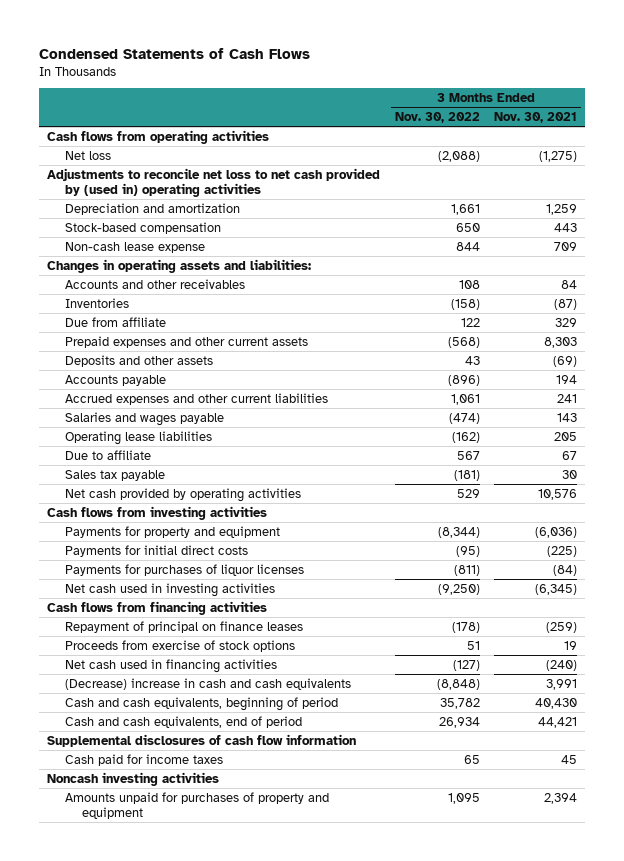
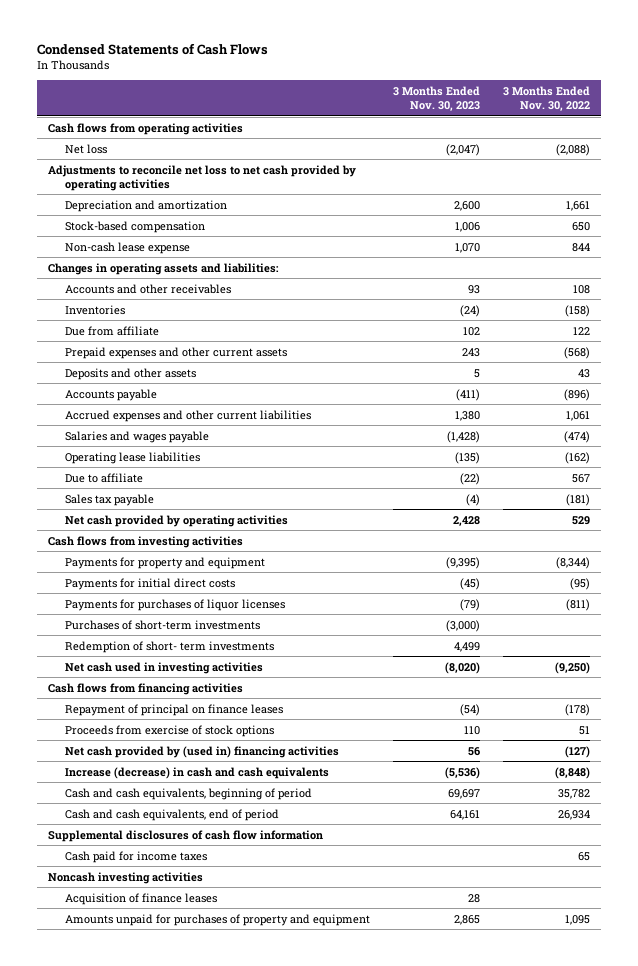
[494,111,578,123] Nov. 30, 2021 -> none
none -> [393,86,481,112] 3 Months Ended Nov. 30, 2023
[46,167,380,197] Adjustments to reconcile net loss to net cash provided by (used in) operating activities -> [48,164,357,191] Adjustments to reconcile net loss to net cash provided by operating activities
none -> [65,619,261,630] Purchases of short-term investments
none -> [65,640,275,653] Redemption of short- term investments
[64,658,277,673] Net cash used in financing activities -> [65,745,340,758] Net cash provided by (used in) financing activities
[64,677,351,690] (Decrease) increase in cash and cash equivalents -> [65,766,330,779] Increase (decrease) in cash and cash equivalents
none -> [65,892,218,905] Acquisition of finance leases

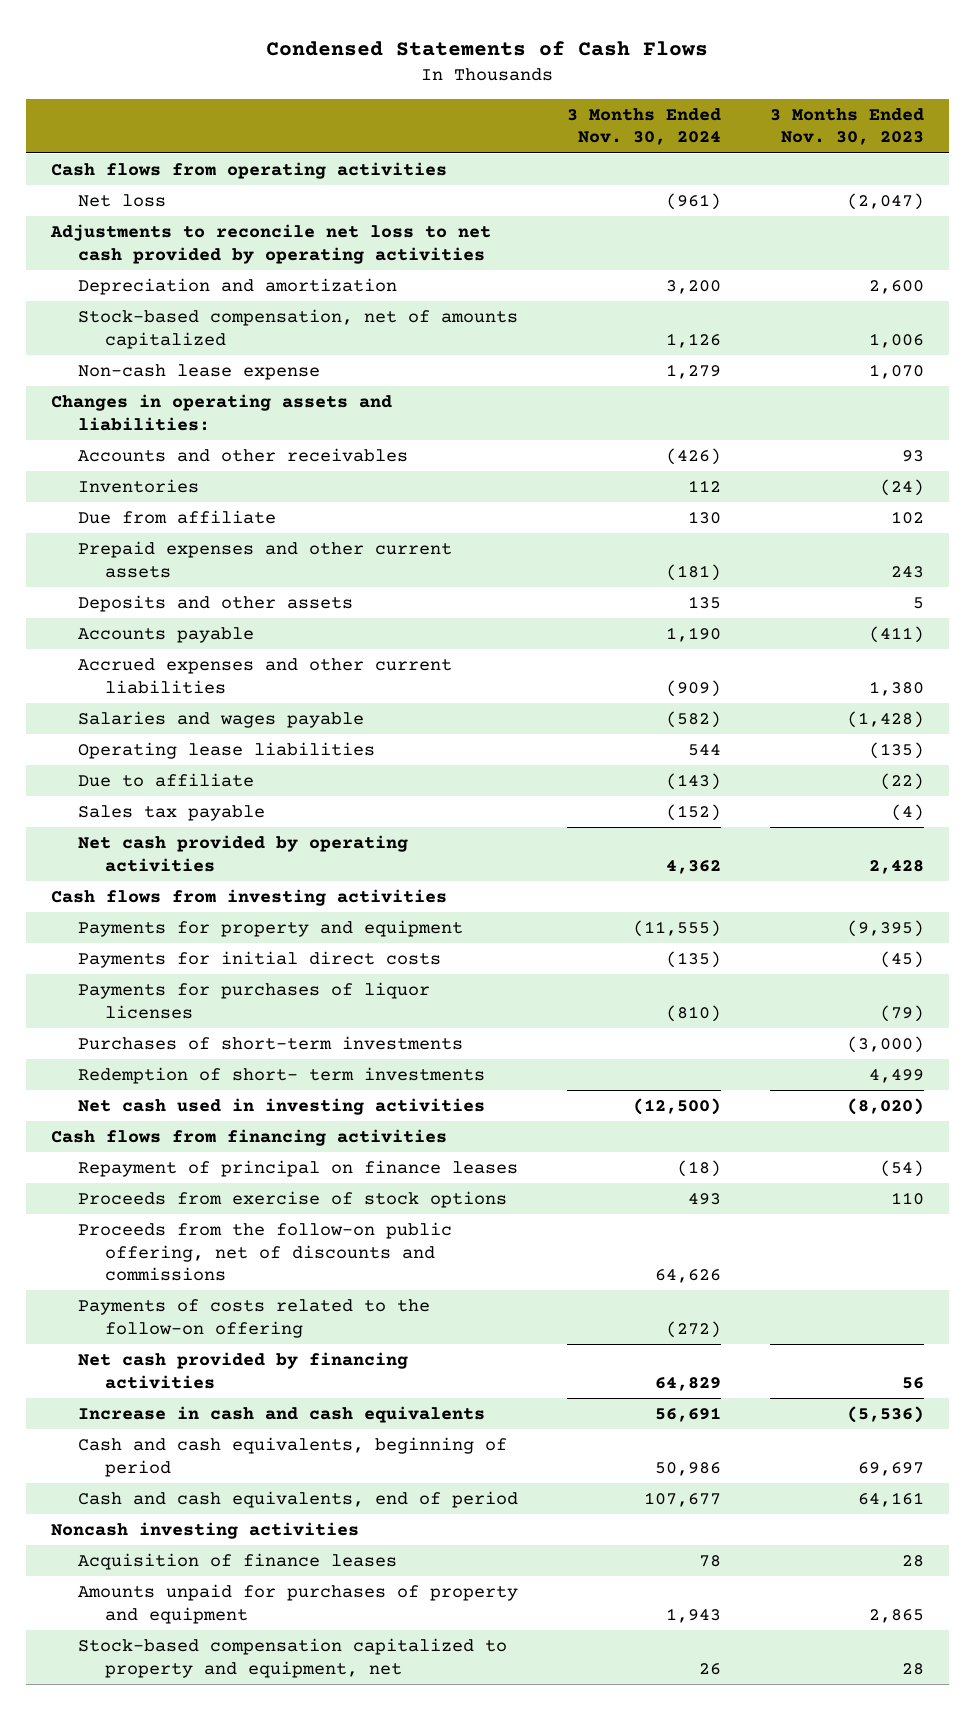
[502,86,590,112] 3 Months Ended Nov. 30, 2022 -> none
none -> [567,107,722,146] 3 Months Ended Nov. 30, 2024
[65,220,206,233] Stock-based compensation -> [77,309,518,349] Stock-based compensation, net of amounts capitalized
none -> [77,1222,452,1281] Proceeds from the follow-on public offering, net of discounts and commissions
none -> [77,1299,430,1338] Payments of costs related to the follow-on offering
[65,745,340,758] Net cash provided by (used in) financing activities -> [77,1352,408,1389] Net cash provided by financing activities
[65,766,330,779] Increase (decrease) in cash and cash equivalents -> [77,1406,485,1424] Increase in cash and cash equivalents
[48,829,324,842] Supplemental disclosures of cash flow information -> none
[65,850,208,863] Cash paid for income taxes -> none
none -> [77,1638,507,1678] Stock-based compensation capitalized to property and equipment, net

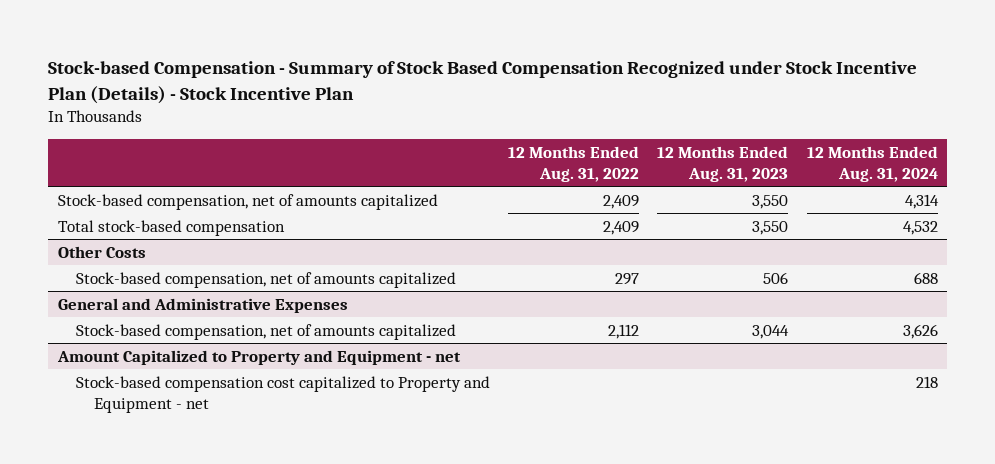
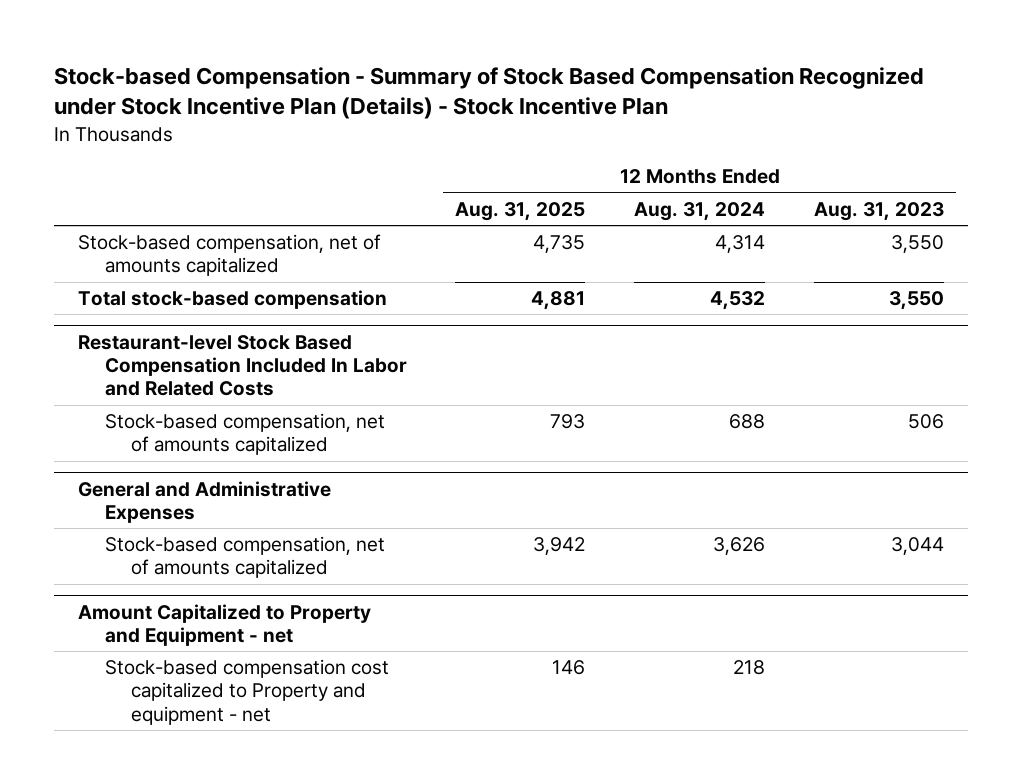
[508,145,640,182] 12 Months Ended Aug. 31, 2022 -> none
none -> [455,201,586,221] Aug. 31, 2025
[57,245,146,258] Other Costs -> [78,334,407,397] Restaurant-level Stock Based Compensation Included In Labor and Related Costs
[75,375,490,413] Stock-based compensation cost capitalized to Property and Equipment - net -> [104,659,389,725] Stock-based compensation cost capitalized to Property and equipment - net

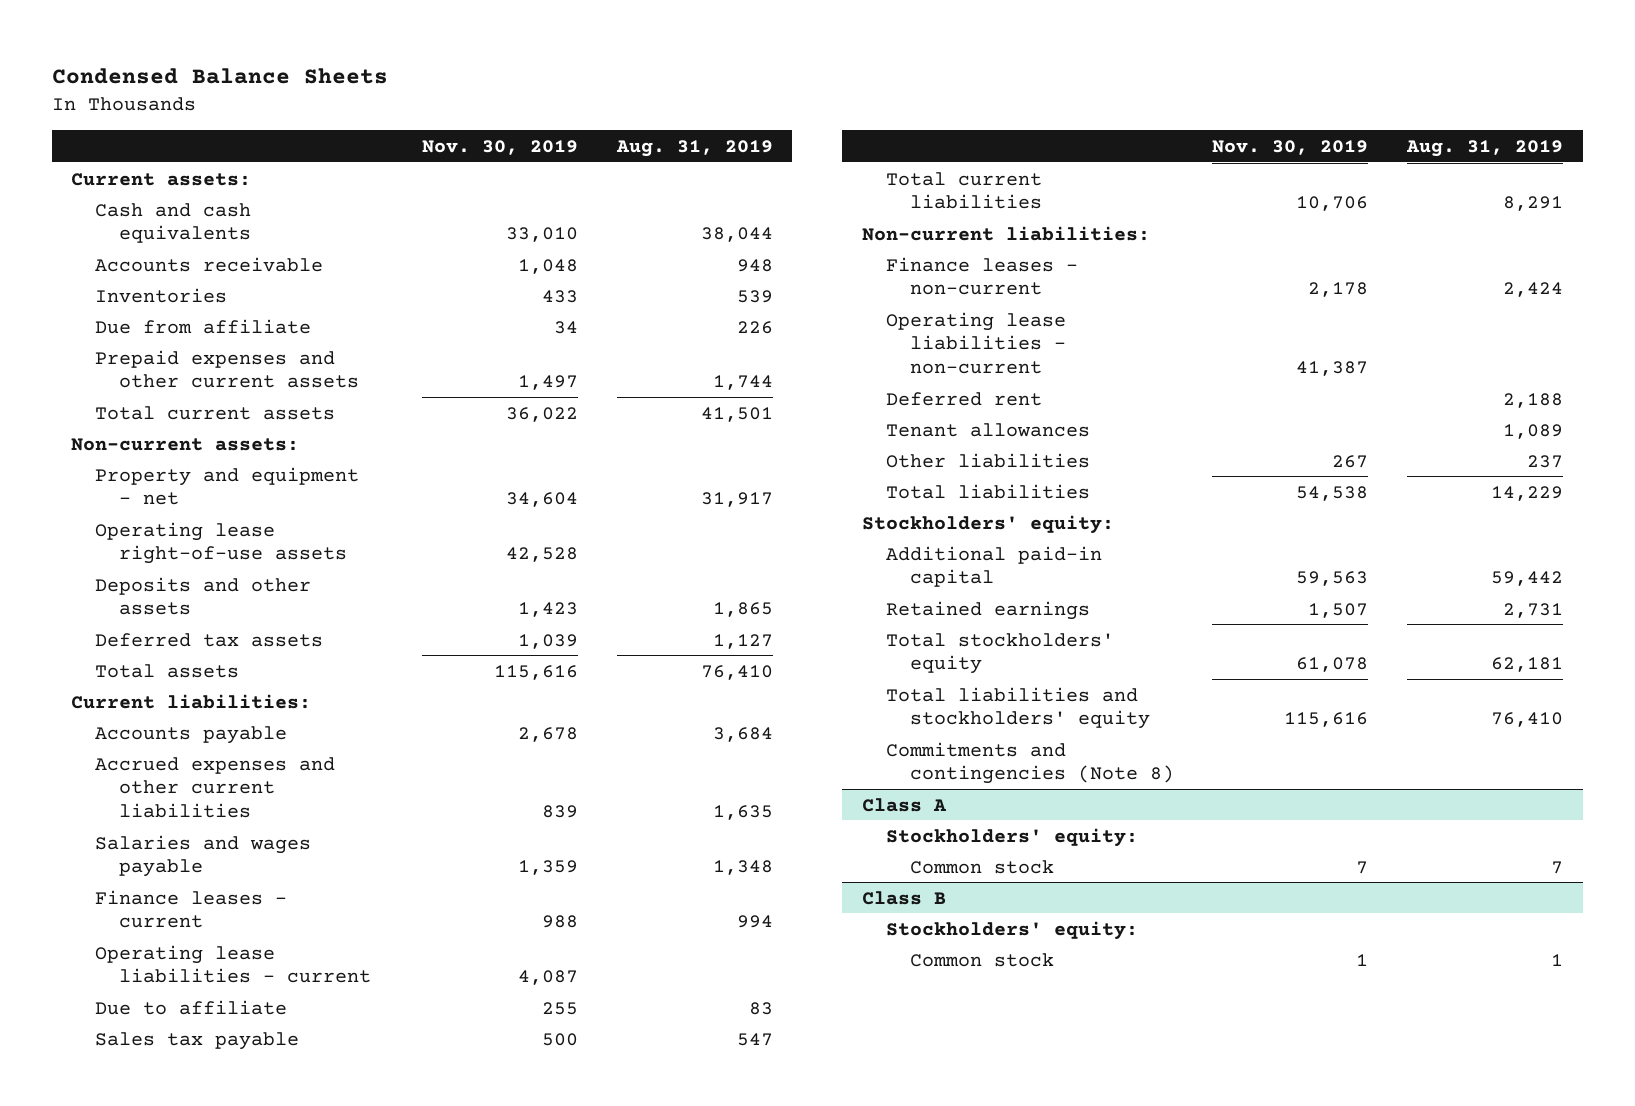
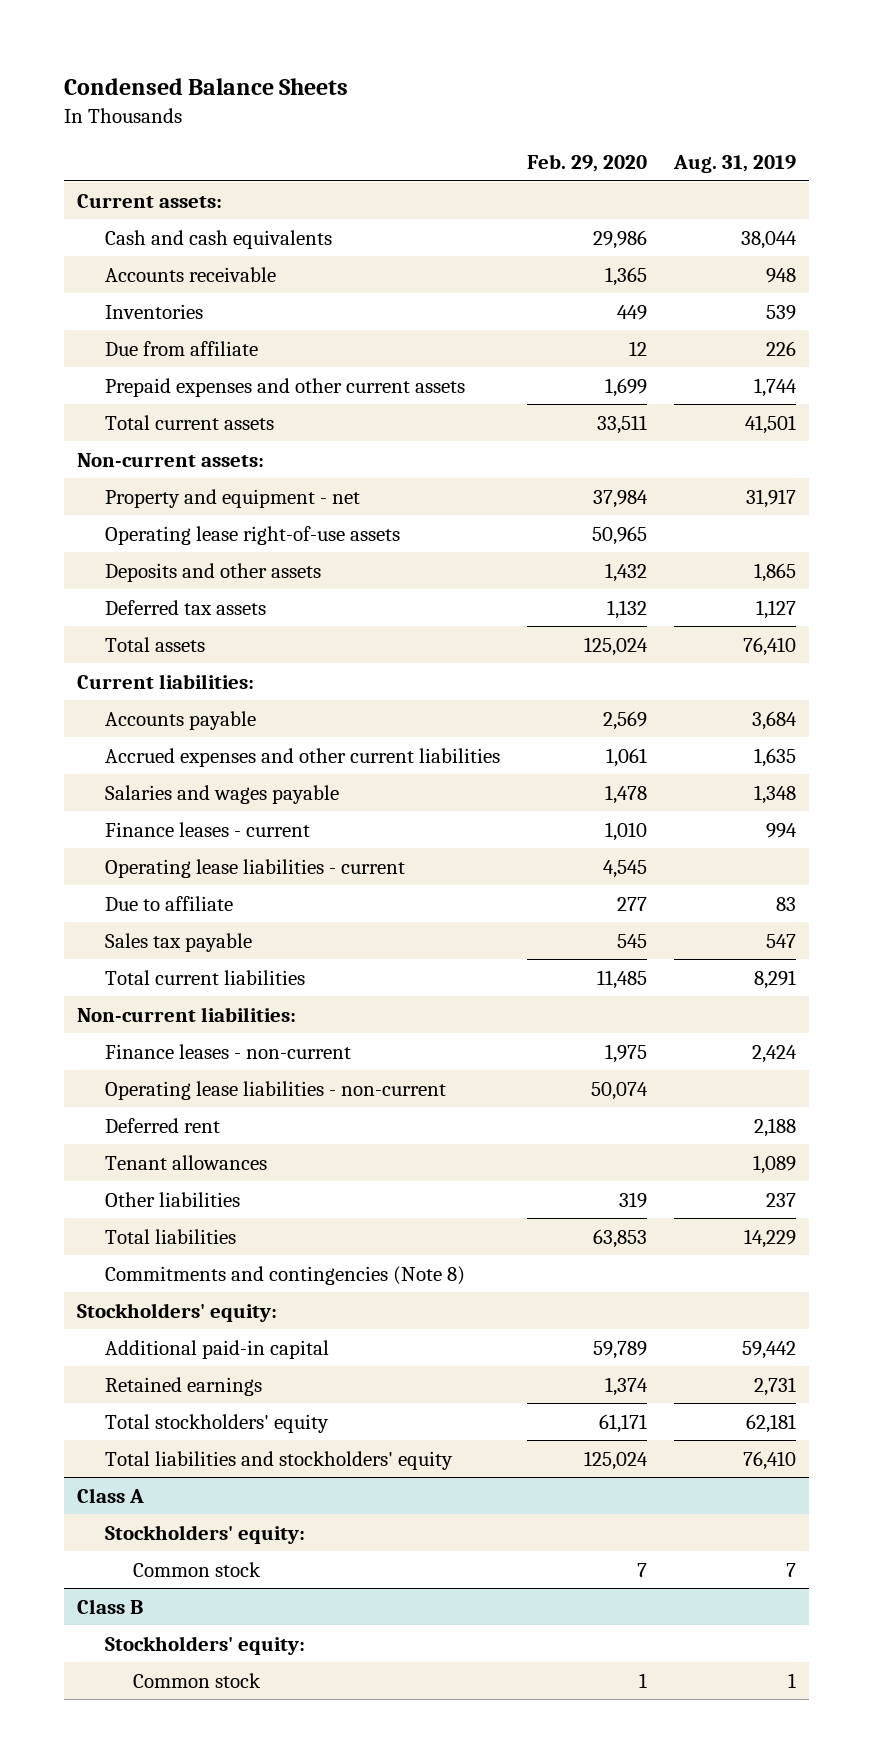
[422,139,579,155] Nov. 30, 2019 -> none
none -> [526,154,647,173] Feb. 29, 2020
[885,741,1174,785] Commitments and contingencies (Note 8) -> [104,1265,465,1285] Commitments and contingencies (Note 8)

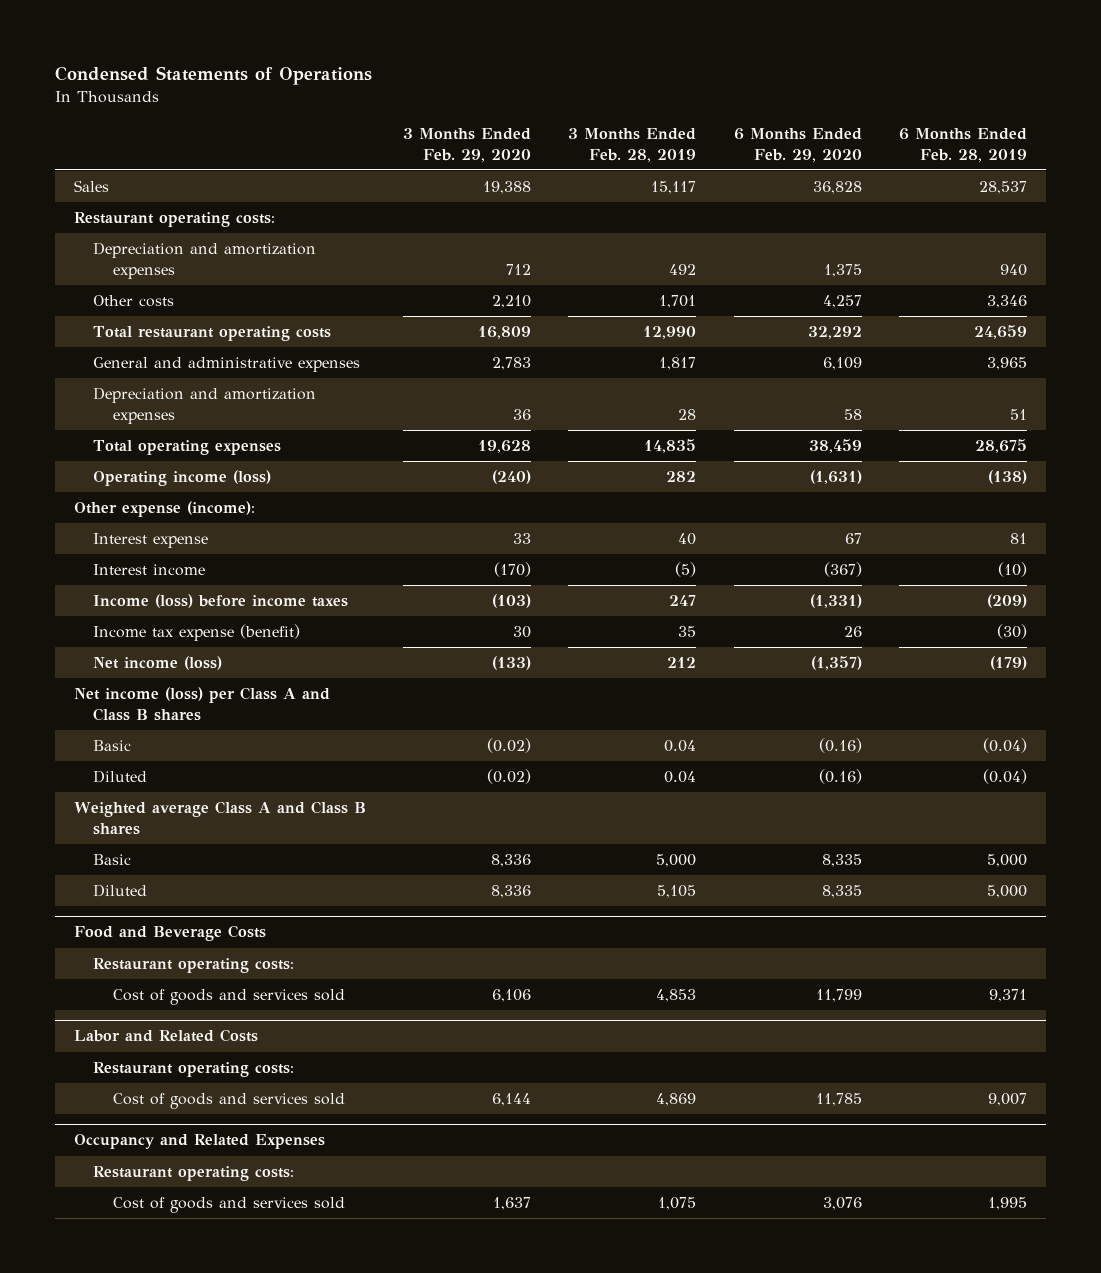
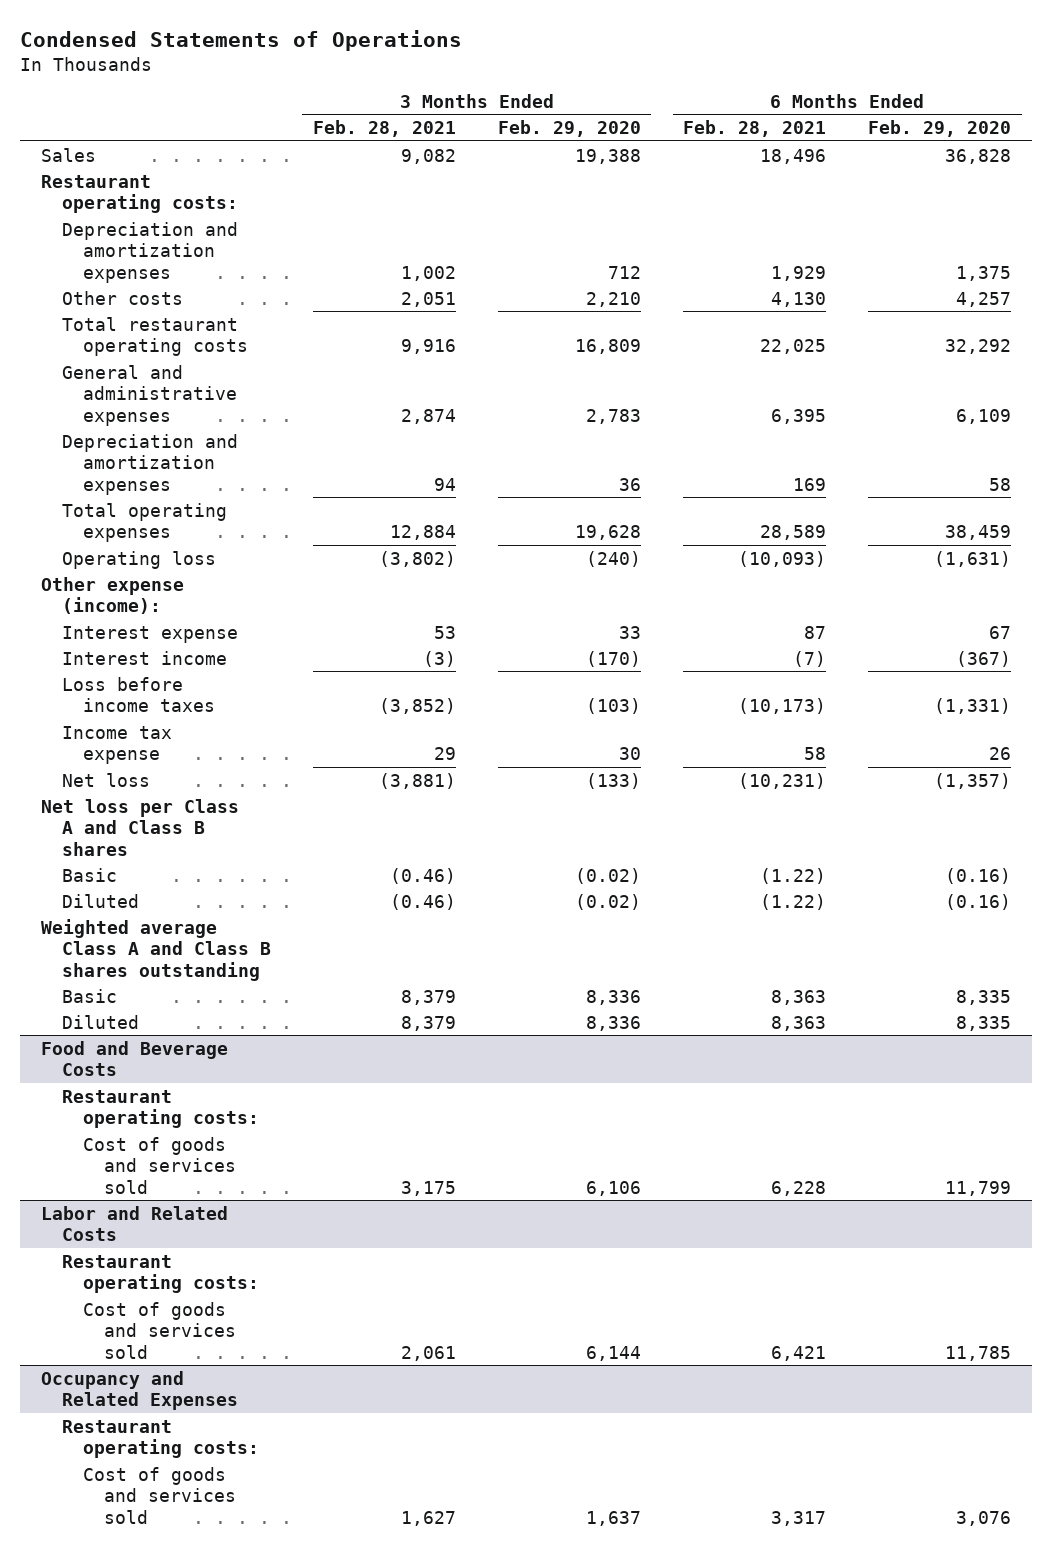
[568,128,697,162] 3 Months Ended Feb. 28, 2019 -> none
[898,128,1027,162] 6 Months Ended Feb. 28, 2019 -> none
none -> [312,120,456,138] Feb. 28, 2021
none -> [683,120,827,138] Feb. 28, 2021
[93,470,272,487] Operating income (loss) -> [61,550,216,569] Operating loss
[93,594,349,609] Income (loss) before income taxes -> [61,676,215,713] Loss before income taxes
[93,624,301,642] Income tax expense (benefit) -> [61,725,172,765] Income tax expense
[93,656,223,671] Net income (loss) -> [61,772,150,787] Net loss
[73,687,330,721] Net income (loss) per Class A and Class B shares -> [40,798,239,856] Net loss per Class A and Class B shares
[73,801,366,835] Weighted average Class A and Class B shares -> [40,918,271,981] Weighted average Class A and Class B shares outstanding

